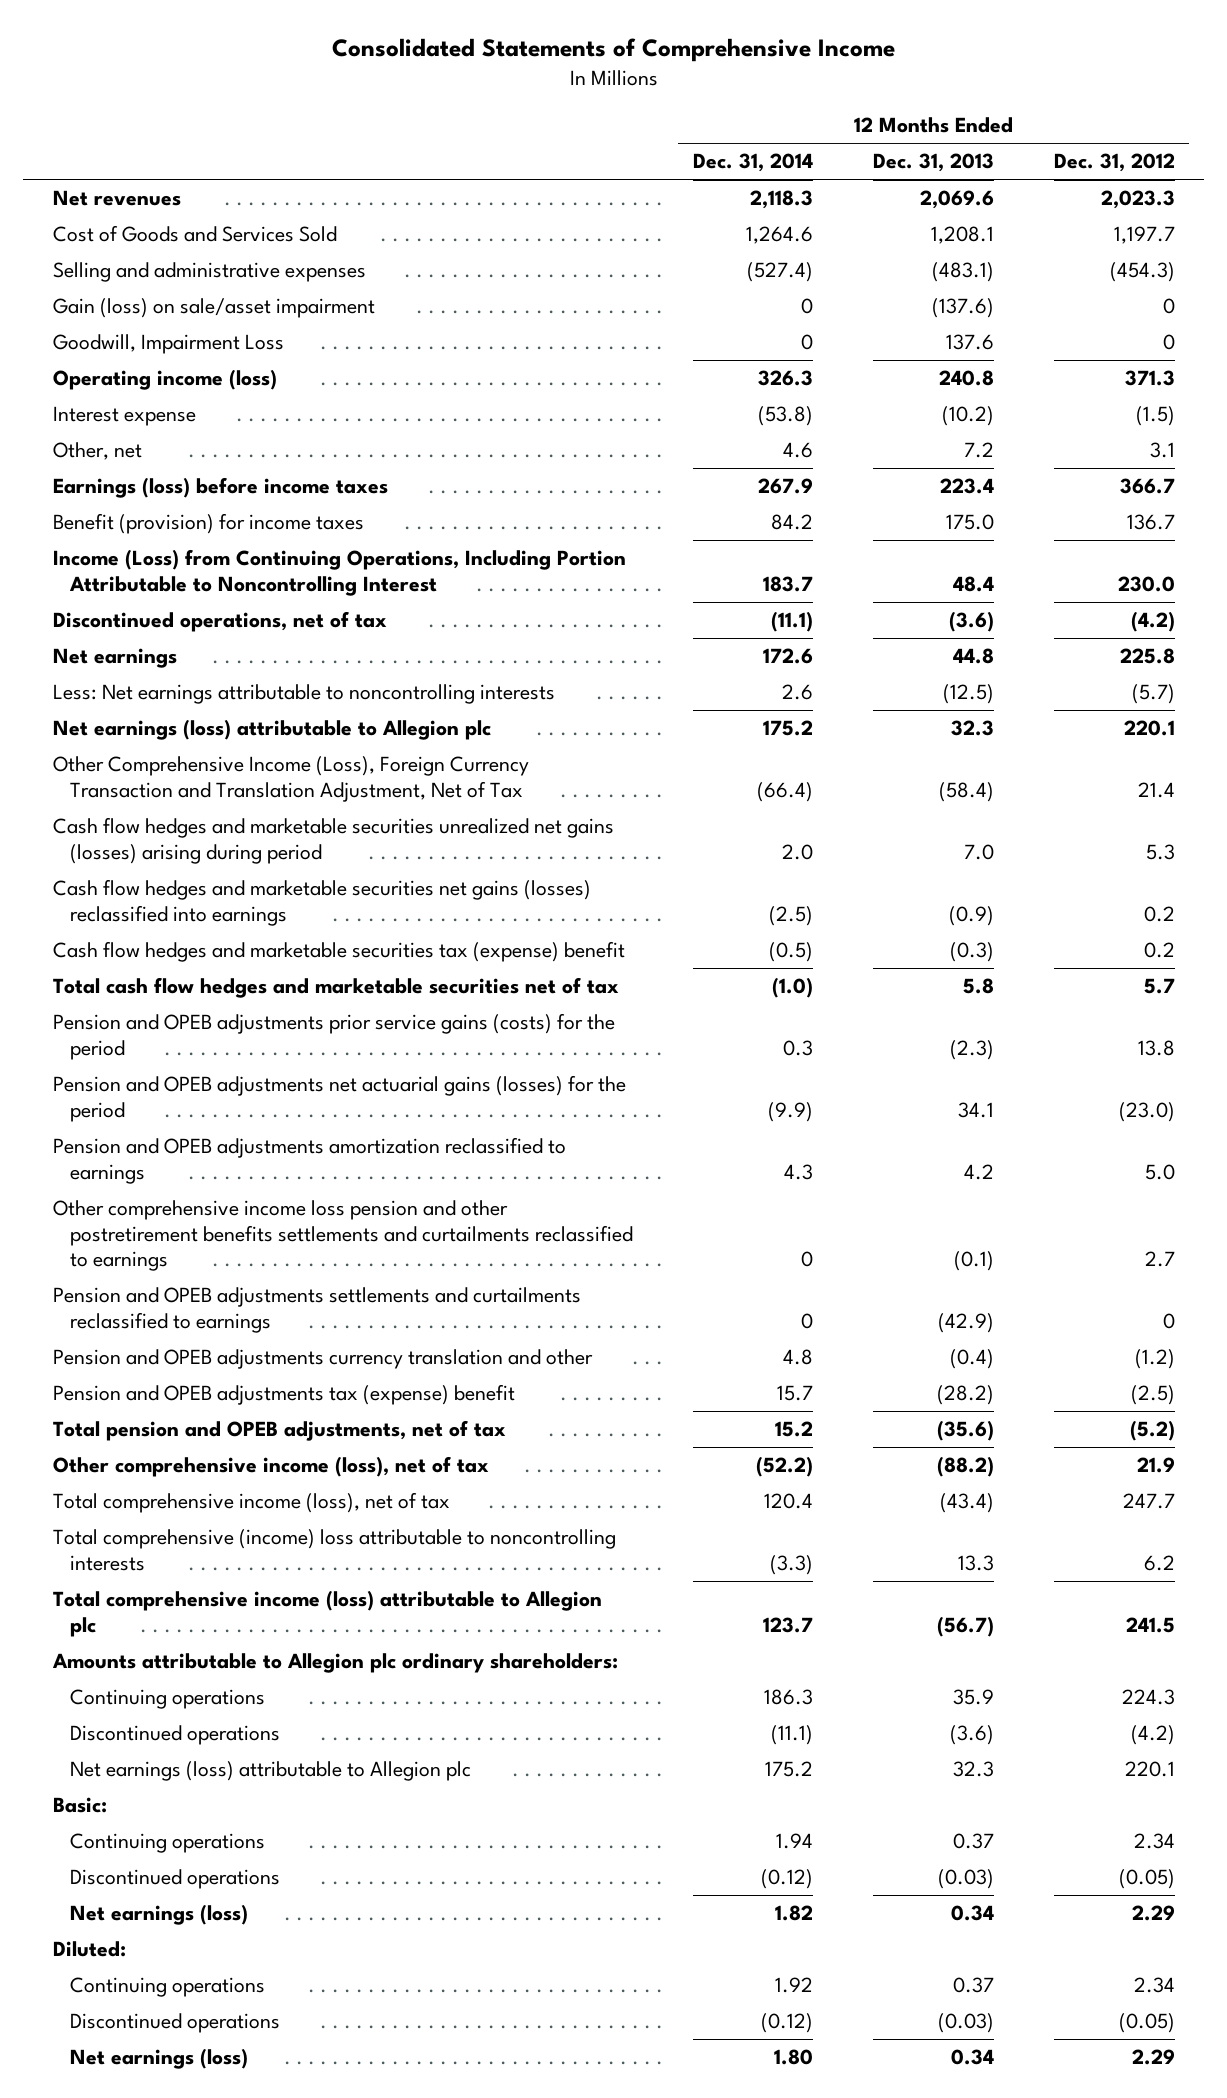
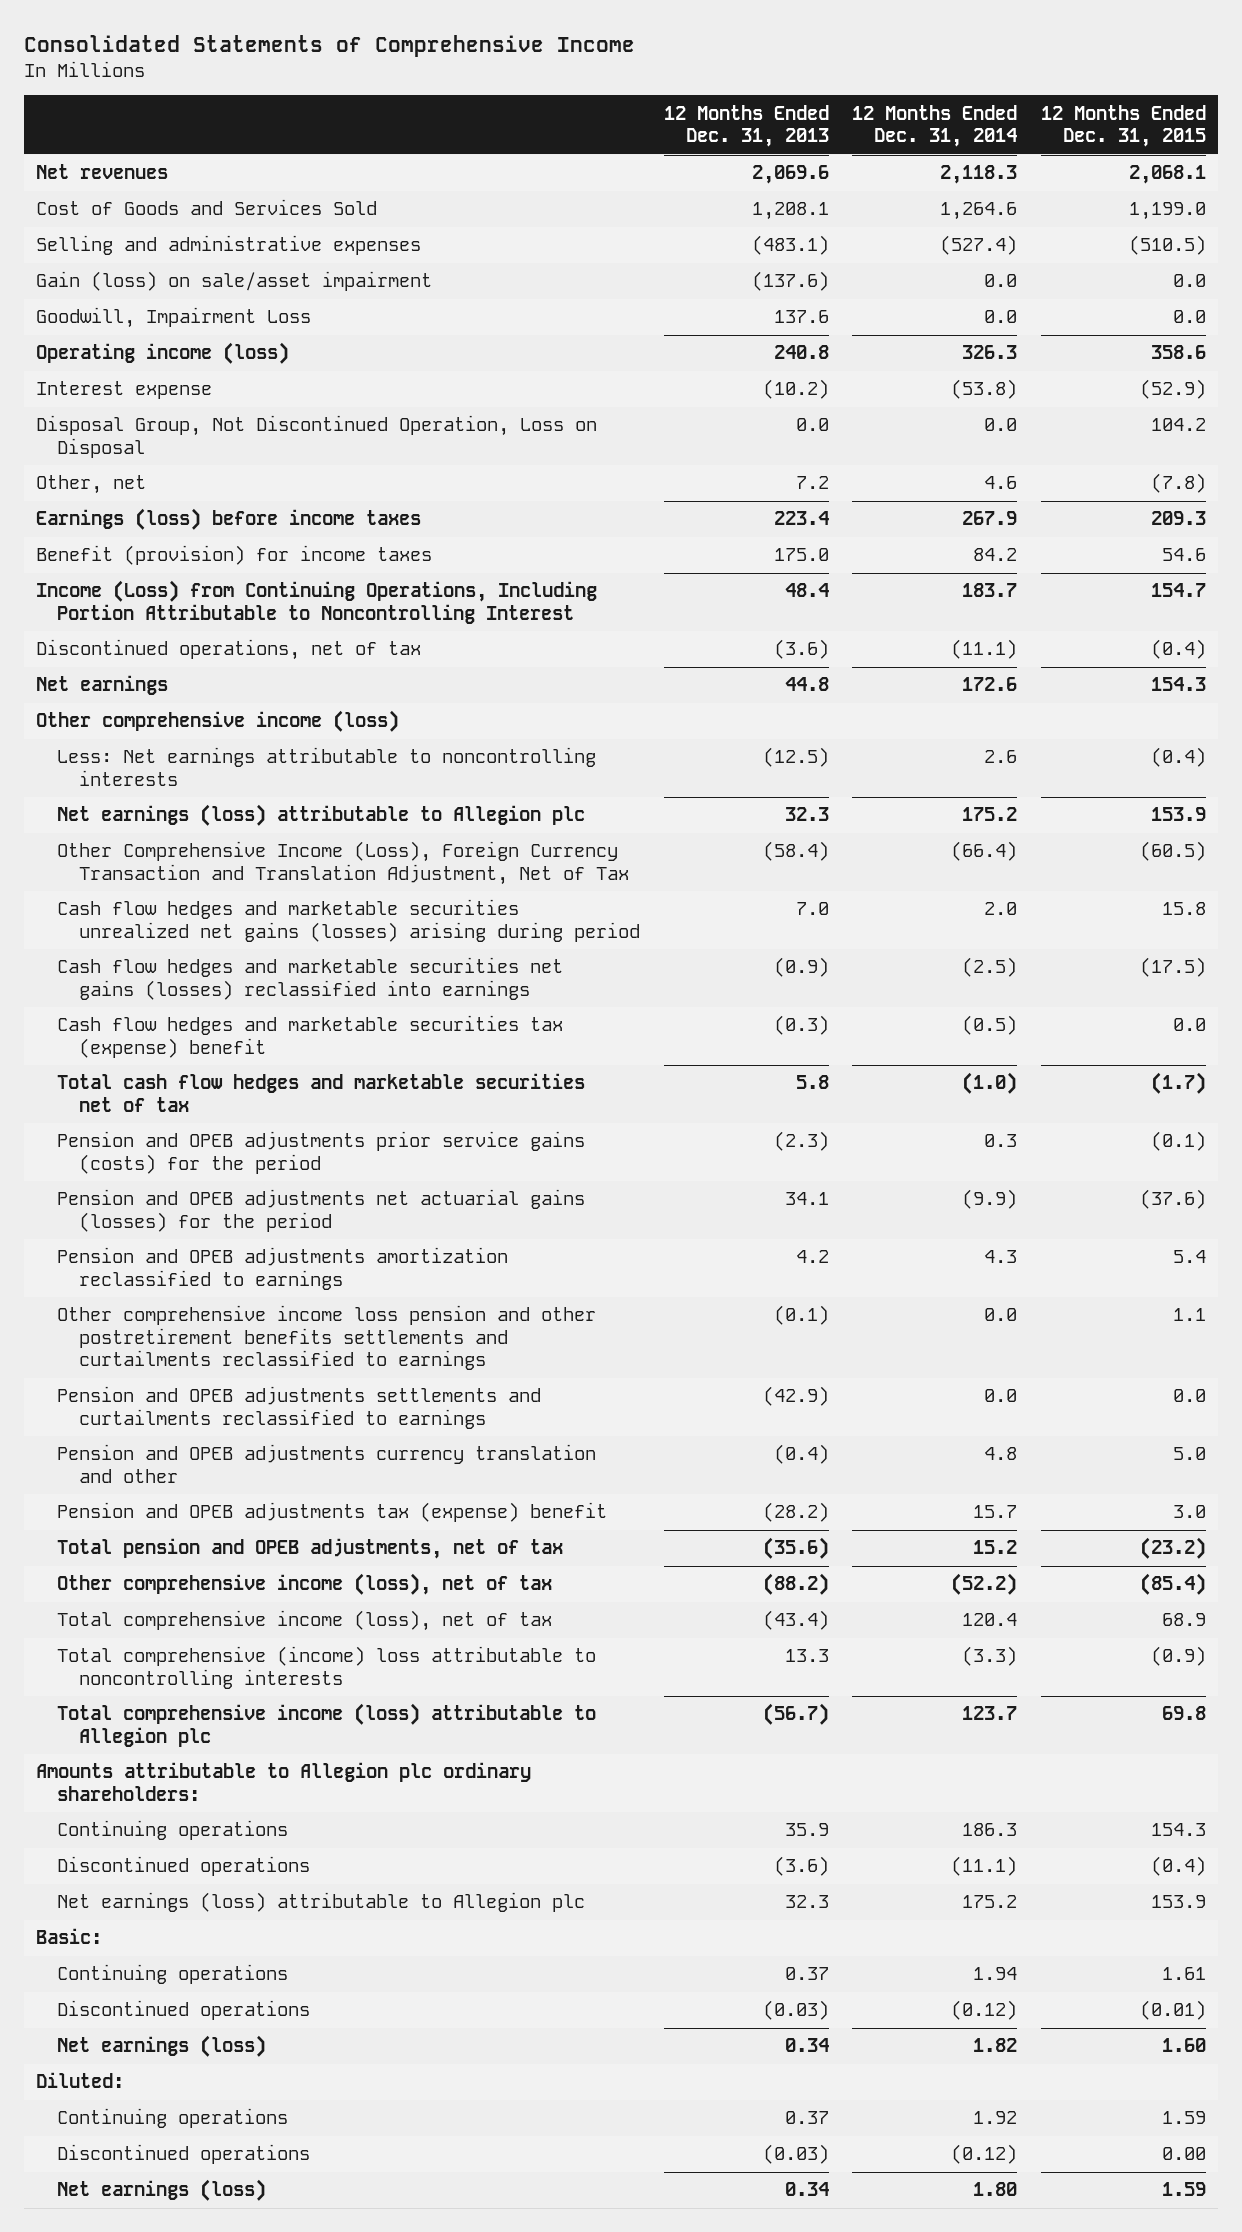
[1053,153,1175,173] Dec. 31, 2012 -> none
none -> [1040,104,1206,148] 12 Months Ended Dec. 31, 2015
[801,298,814,315] 0 -> [984,274,1018,288] 0.0
[801,334,814,351] 0 -> [984,310,1018,324] 0.0
none -> [35,415,597,458] Disposal Group, Not Discontinued Operation, Loss on Disposal
none -> [35,710,399,733] Other comprehensive income (loss)
[801,1251,814,1268] 0 -> [984,1308,1018,1322] 0.0
[801,1312,814,1329] 0 -> [984,1389,1018,1403] 0.0

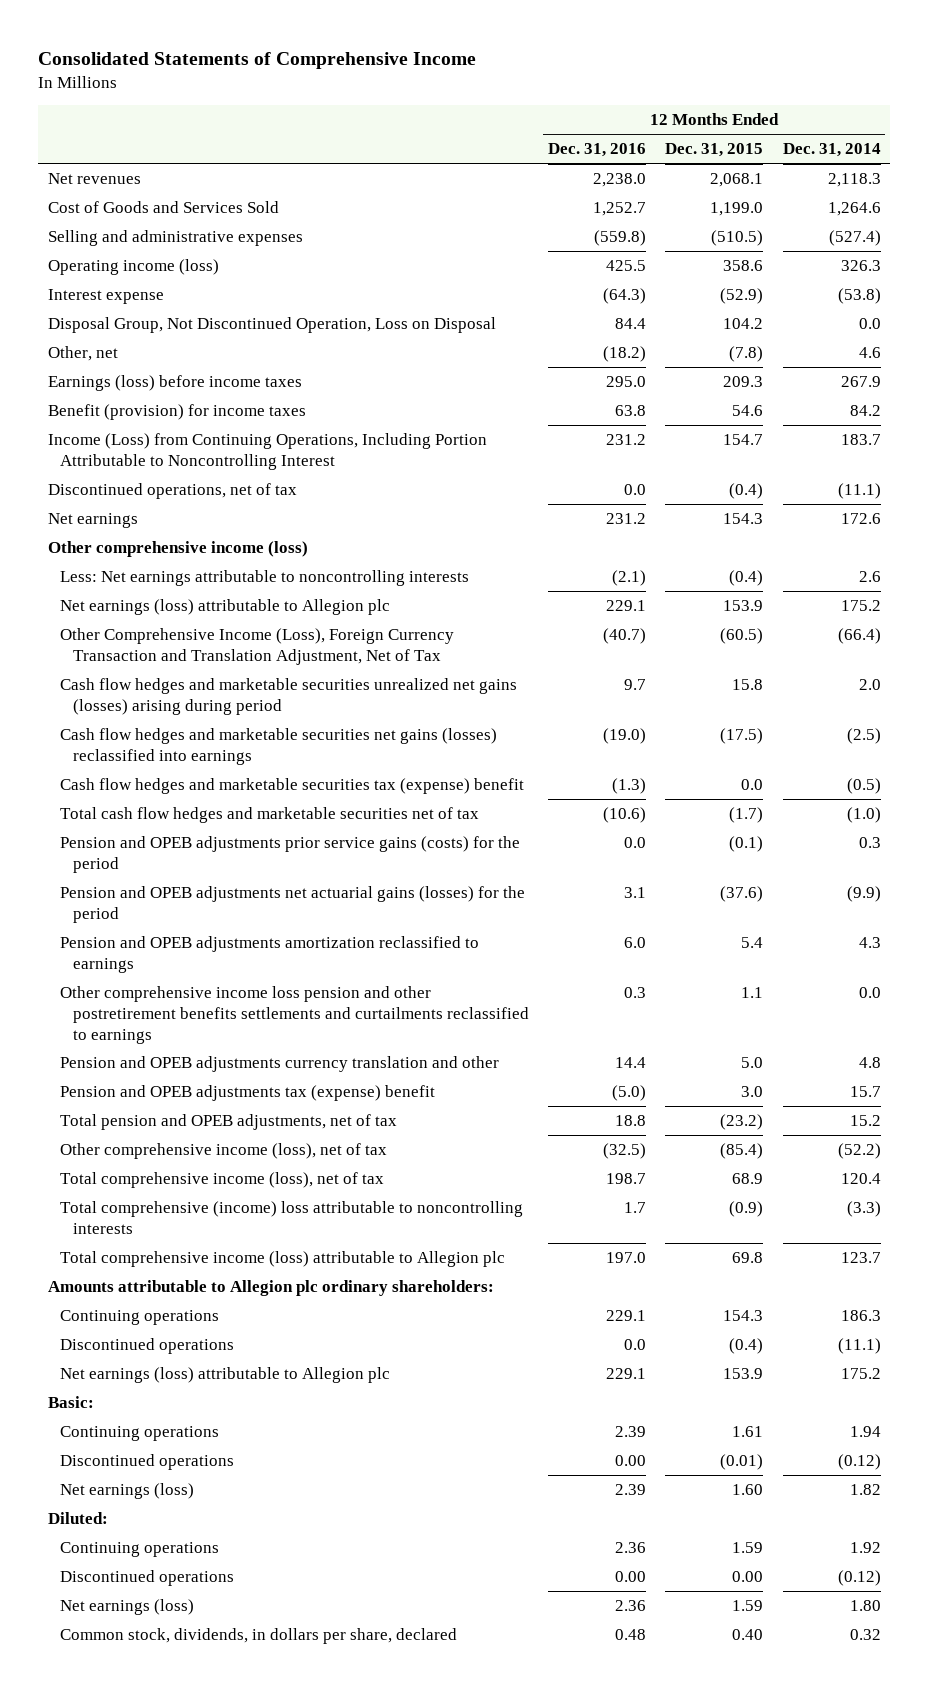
[663,104,829,148] 12 Months Ended Dec. 31, 2013 -> none
none -> [548,143,647,158] Dec. 31, 2016
[35,271,432,292] Gain (loss) on sale/asset impairment -> none
[35,307,311,329] Goodwill, Impairment Loss -> none
[57,1386,542,1429] Pension and OPEB adjustments settlements and curtailments reclassified to earnings -> none
none -> [60,1627,458,1644] Common stock, dividends, in dollars per share, declared

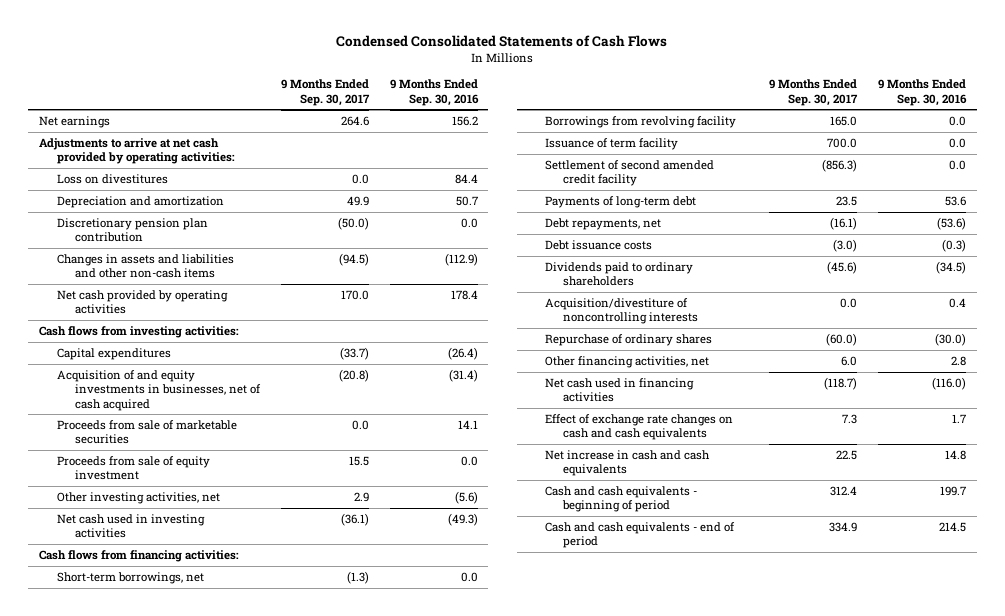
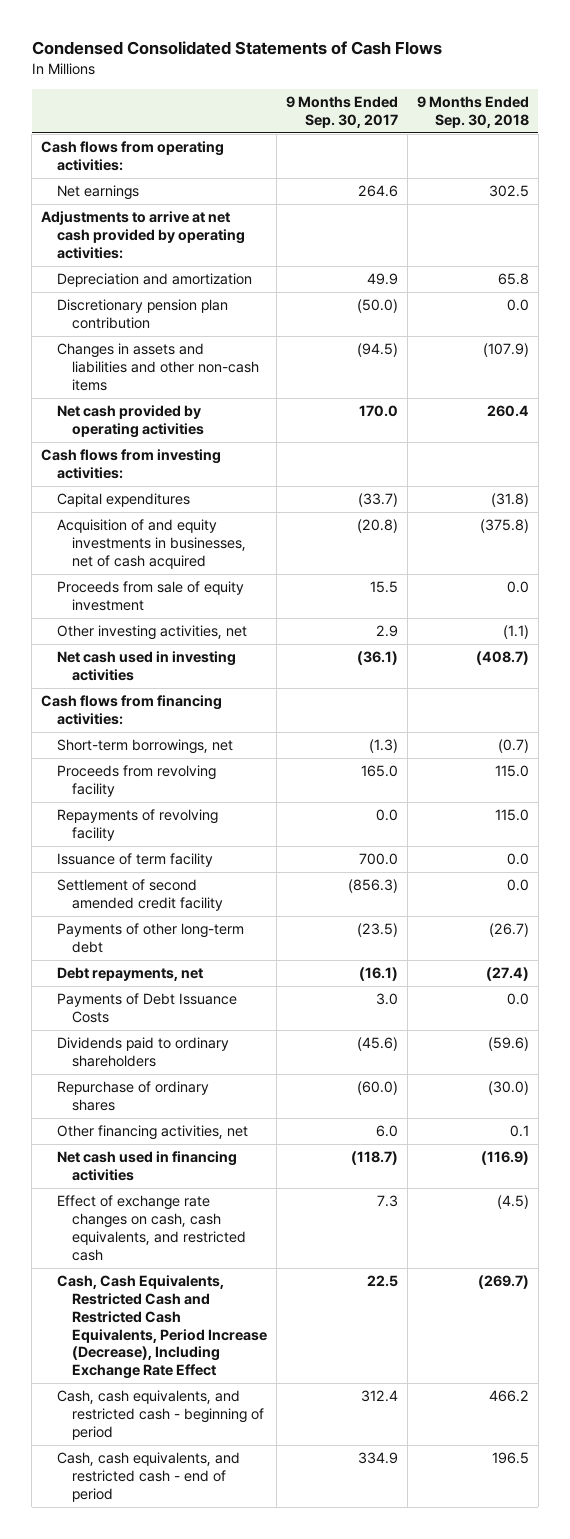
[389,79,479,106] 9 Months Ended Sep. 30, 2016 -> none
none -> [416,96,529,128] 9 Months Ended Sep. 30, 2018
none -> [40,141,224,172] Cash flows from operating activities:
[56,174,168,185] Loss on divestitures -> none
[56,420,237,445] Proceeds from sale of marketable securities -> none
[545,116,737,129] Borrowings from revolving facility -> [56,765,216,798] Proceeds from revolving facility
none -> [56,809,218,842] Repayments of revolving facility
[545,196,697,209] Payments of long-term debt -> [56,923,244,954] Payments of other long-term debt
[836,196,858,207] 23.5 -> [357,923,399,938] (23.5)
[545,240,653,251] Debt issuance costs -> [56,993,237,1024] Payments of Debt Issuance Costs
[833,239,858,253] (3.0) -> [376,993,399,1006] 3.0
[545,298,699,325] Acquisition/divestiture of noncontrolling interests -> none
[545,414,734,441] Effect of exchange rate changes on cash and cash equivalents -> [56,1195,247,1261] Effect of exchange rate changes on cash, cash equivalents, and restricted cash
[545,450,711,477] Net increase in cash and cash equivalents -> [56,1275,268,1380] Cash, Cash Equivalents, Restricted Cash and Restricted Cash Equivalents, Period Increase (Decrease), Including Exchange Rate Effect
[545,486,698,513] Cash and cash equivalents - beginning of period -> [56,1390,265,1440] Cash, cash equivalents, and restricted cash - beginning of period
[545,522,736,549] Cash and cash equivalents - end of period -> [56,1452,240,1502] Cash, cash equivalents, and restricted cash - end of period

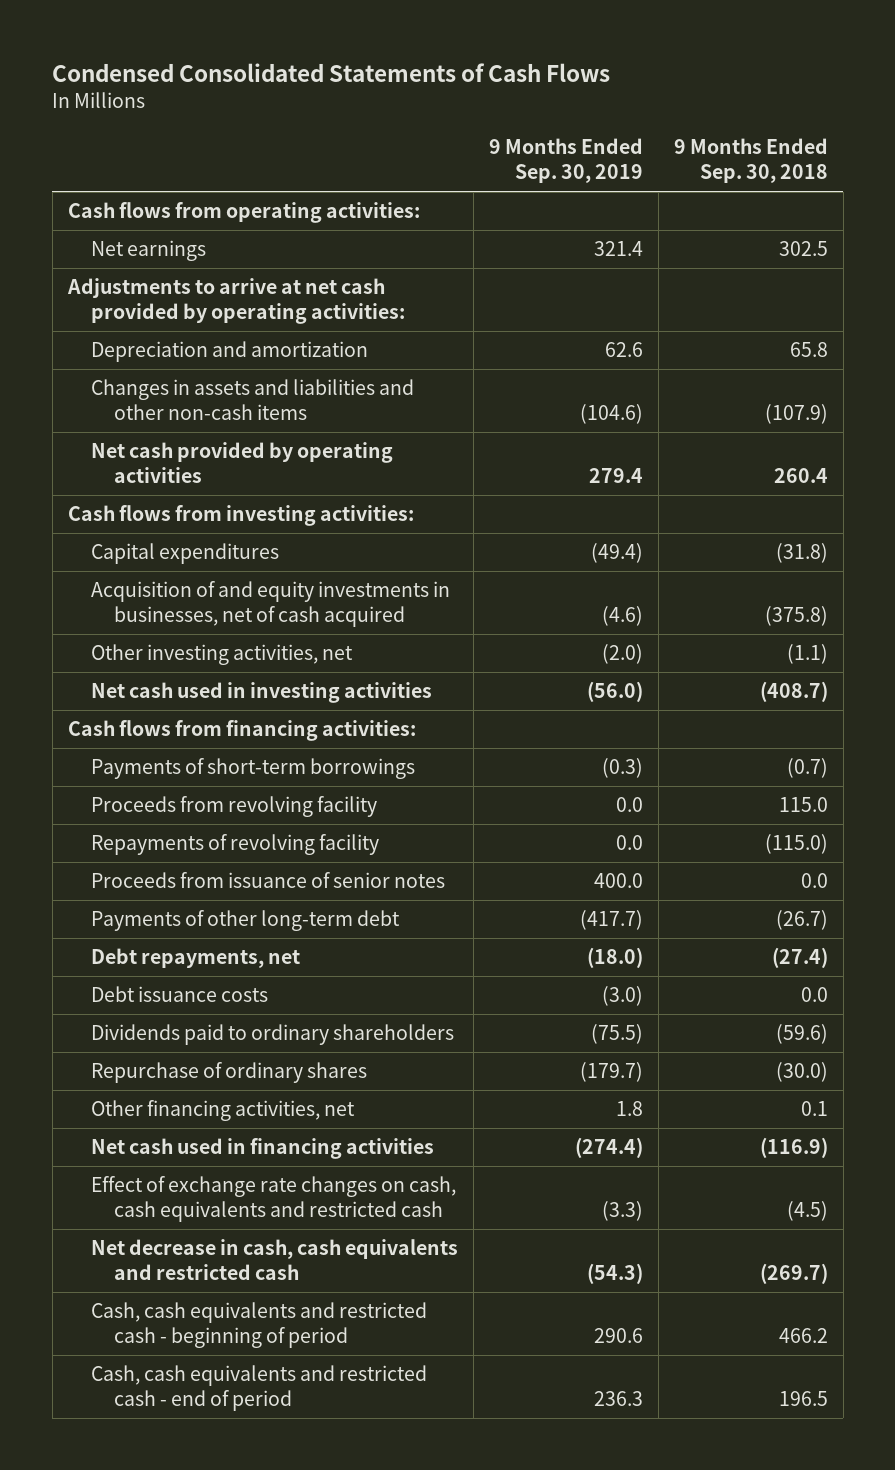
[286,96,399,128] 9 Months Ended Sep. 30, 2017 -> none
none -> [488,138,643,183] 9 Months Ended Sep. 30, 2019
[56,299,228,330] Discretionary pension plan contribution -> none
[56,581,244,612] Proceeds from sale of equity investment -> none
[56,739,233,755] Short-term borrowings, net -> [90,758,415,780] Payments of short-term borrowings
[56,879,224,912] Settlement of second amended credit facility -> none
[494,809,529,822] 115.0 -> [764,834,828,855] (115.0)
[56,853,213,868] Issuance of term facility -> [90,872,445,889] Proceeds from issuance of senior notes
[56,993,237,1024] Payments of Debt Issuance Costs -> [90,986,268,1003] Debt issuance costs
[56,1195,247,1261] Effect of exchange rate changes on cash, cash equivalents, and restricted cash -> [90,1176,456,1223] Effect of exchange rate changes on cash, cash equivalents and restricted cash
[56,1275,268,1380] Cash, Cash Equivalents, Restricted Cash and Restricted Cash Equivalents, Period Increase (Decrease), Including Exchange Rate Effect -> [90,1239,458,1281] Net decrease in cash, cash equivalents and restricted cash
[56,1390,265,1440] Cash, cash equivalents, and restricted cash - beginning of period -> [90,1302,427,1349] Cash, cash equivalents and restricted cash - beginning of period
[56,1452,240,1502] Cash, cash equivalents, and restricted cash - end of period -> [90,1365,427,1412] Cash, cash equivalents and restricted cash - end of period

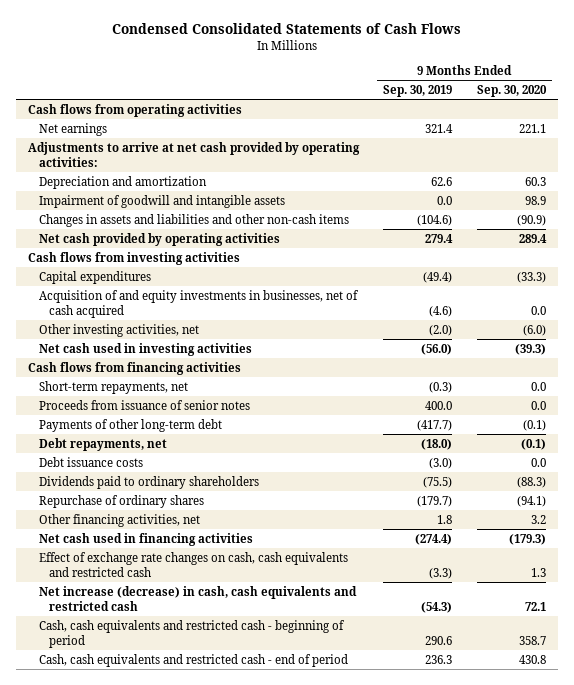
[673,138,828,183] 9 Months Ended Sep. 30, 2018 -> none
none -> [476,84,547,97] Sep. 30, 2020
[67,202,420,224] Cash flows from operating activities: -> [27,103,242,117] Cash flows from operating activities
none -> [38,194,285,208] Impairment of goodwill and intangible assets
[67,505,414,527] Cash flows from investing activities: -> [27,251,240,265] Cash flows from investing activities
[90,796,377,818] Proceeds from revolving facility -> none
[90,834,379,856] Repayments of revolving facility -> none
[67,720,416,742] Cash flows from financing activities: -> [27,361,241,375] Cash flows from financing activities
[90,758,415,780] Payments of short-term borrowings -> [38,380,188,394] Short-term repayments, net
[90,1239,458,1281] Net decrease in cash, cash equivalents and restricted cash -> [38,585,357,611] Net increase (decrease) in cash, cash equivalents and restricted cash

